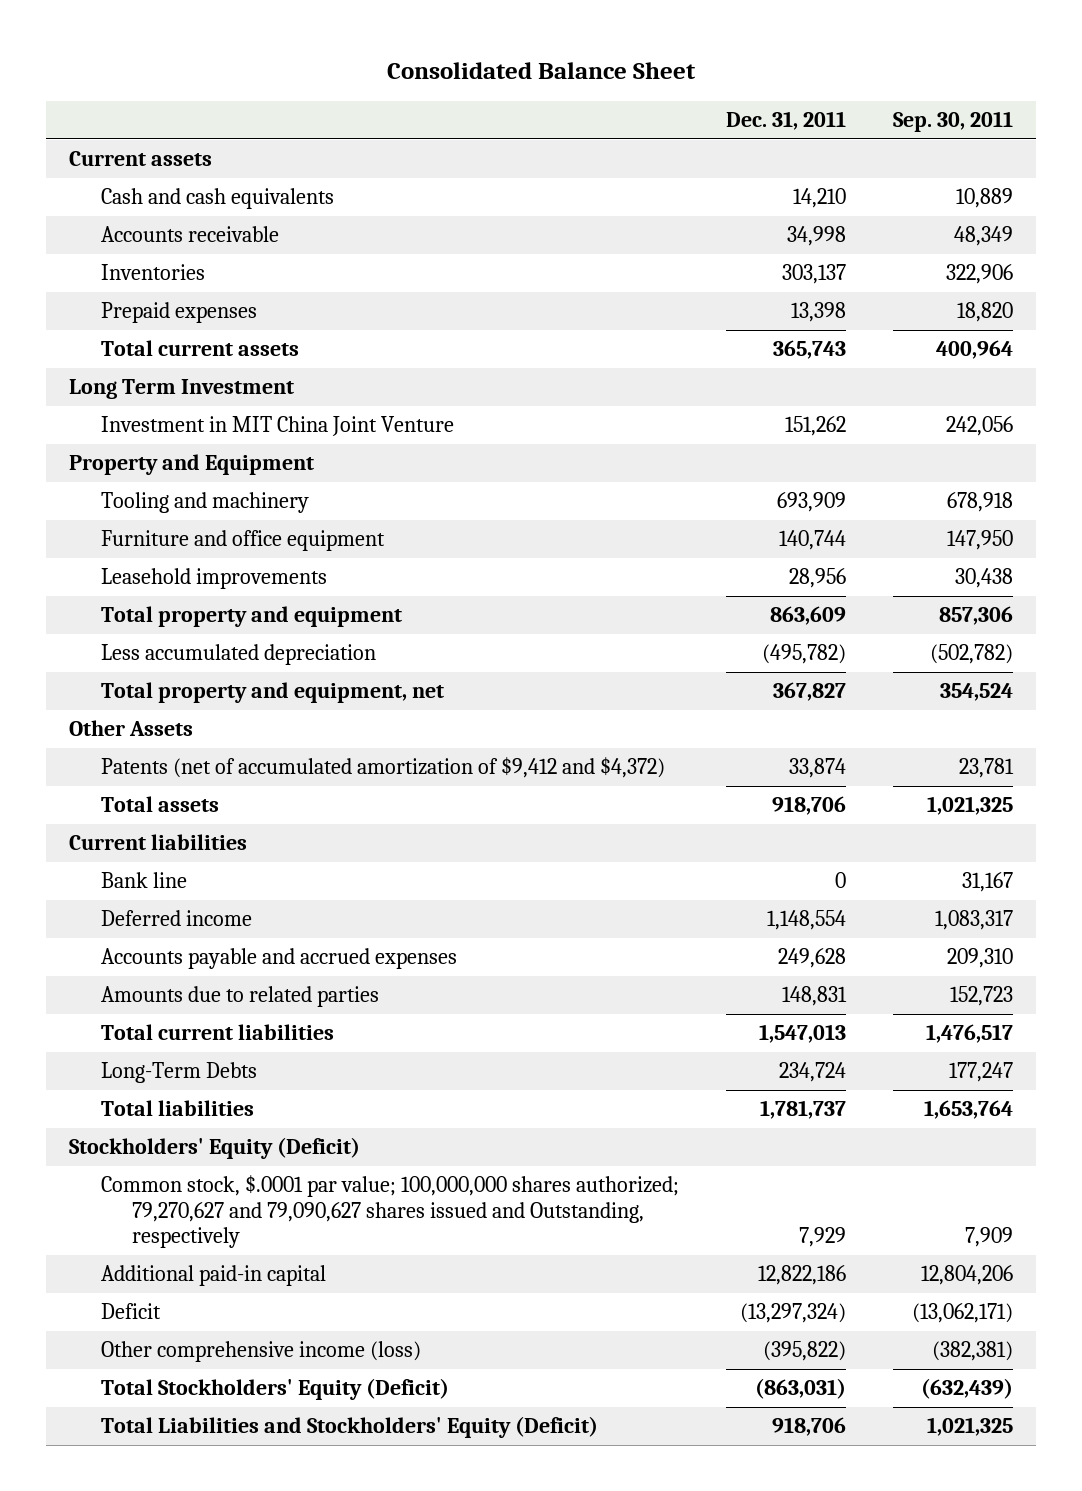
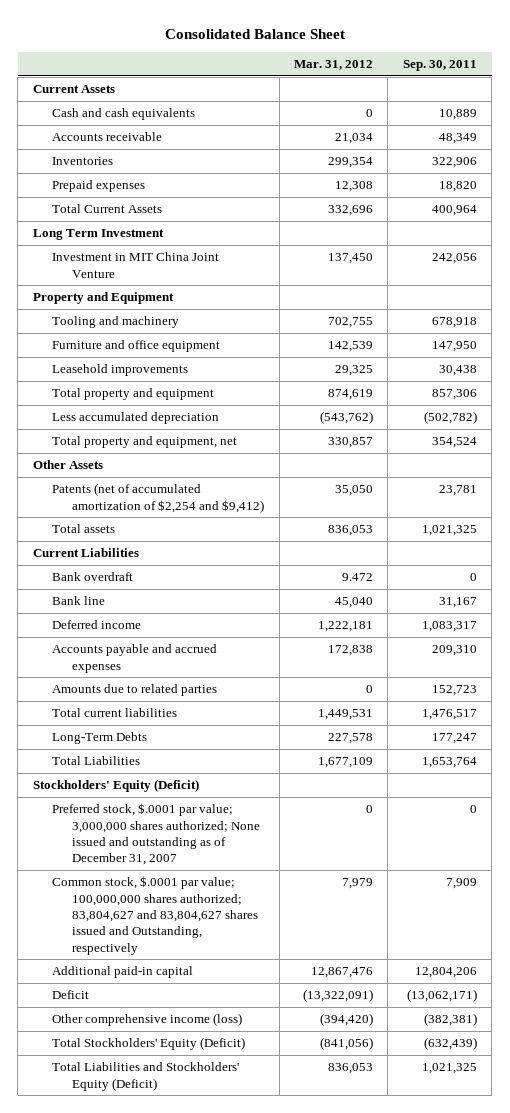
[725,111,846,131] Dec. 31, 2011 -> none
none -> [293,60,373,71] Mar. 31, 2012
[69,151,213,167] Current assets -> [32,85,115,94] Current Assets
[100,340,299,357] Total current assets -> [52,204,163,214] Total Current Assets
[100,757,665,779] Patents (net of accumulated amortization of $9,412 and $4,372) -> [52,483,265,513] Patents (net of accumulated amortization of $2,254 and $9,412)
[69,834,248,851] Current liabilities -> [32,548,139,558] Current Liabilities
none -> [52,572,134,582] Bank overdraft
[100,1100,254,1117] Total liabilities -> [52,756,141,766] Total Liabilities
none -> [52,803,261,866] Preferred stock, $.0001 par value; 3,000,000 shares authorized; None issued and outstanding as of December 31, 2007
[100,1175,679,1249] Common stock, $.0001 par value; 100,000,000 shares authorized; 79,270,627 and 79,090,627 shares issued and Outstanding, respectively -> [52,876,259,955] Common stock, $.0001 par value; 100,000,000 shares authorized; 83,804,627 and 83,804,627 shares issued and Outstanding, respectively

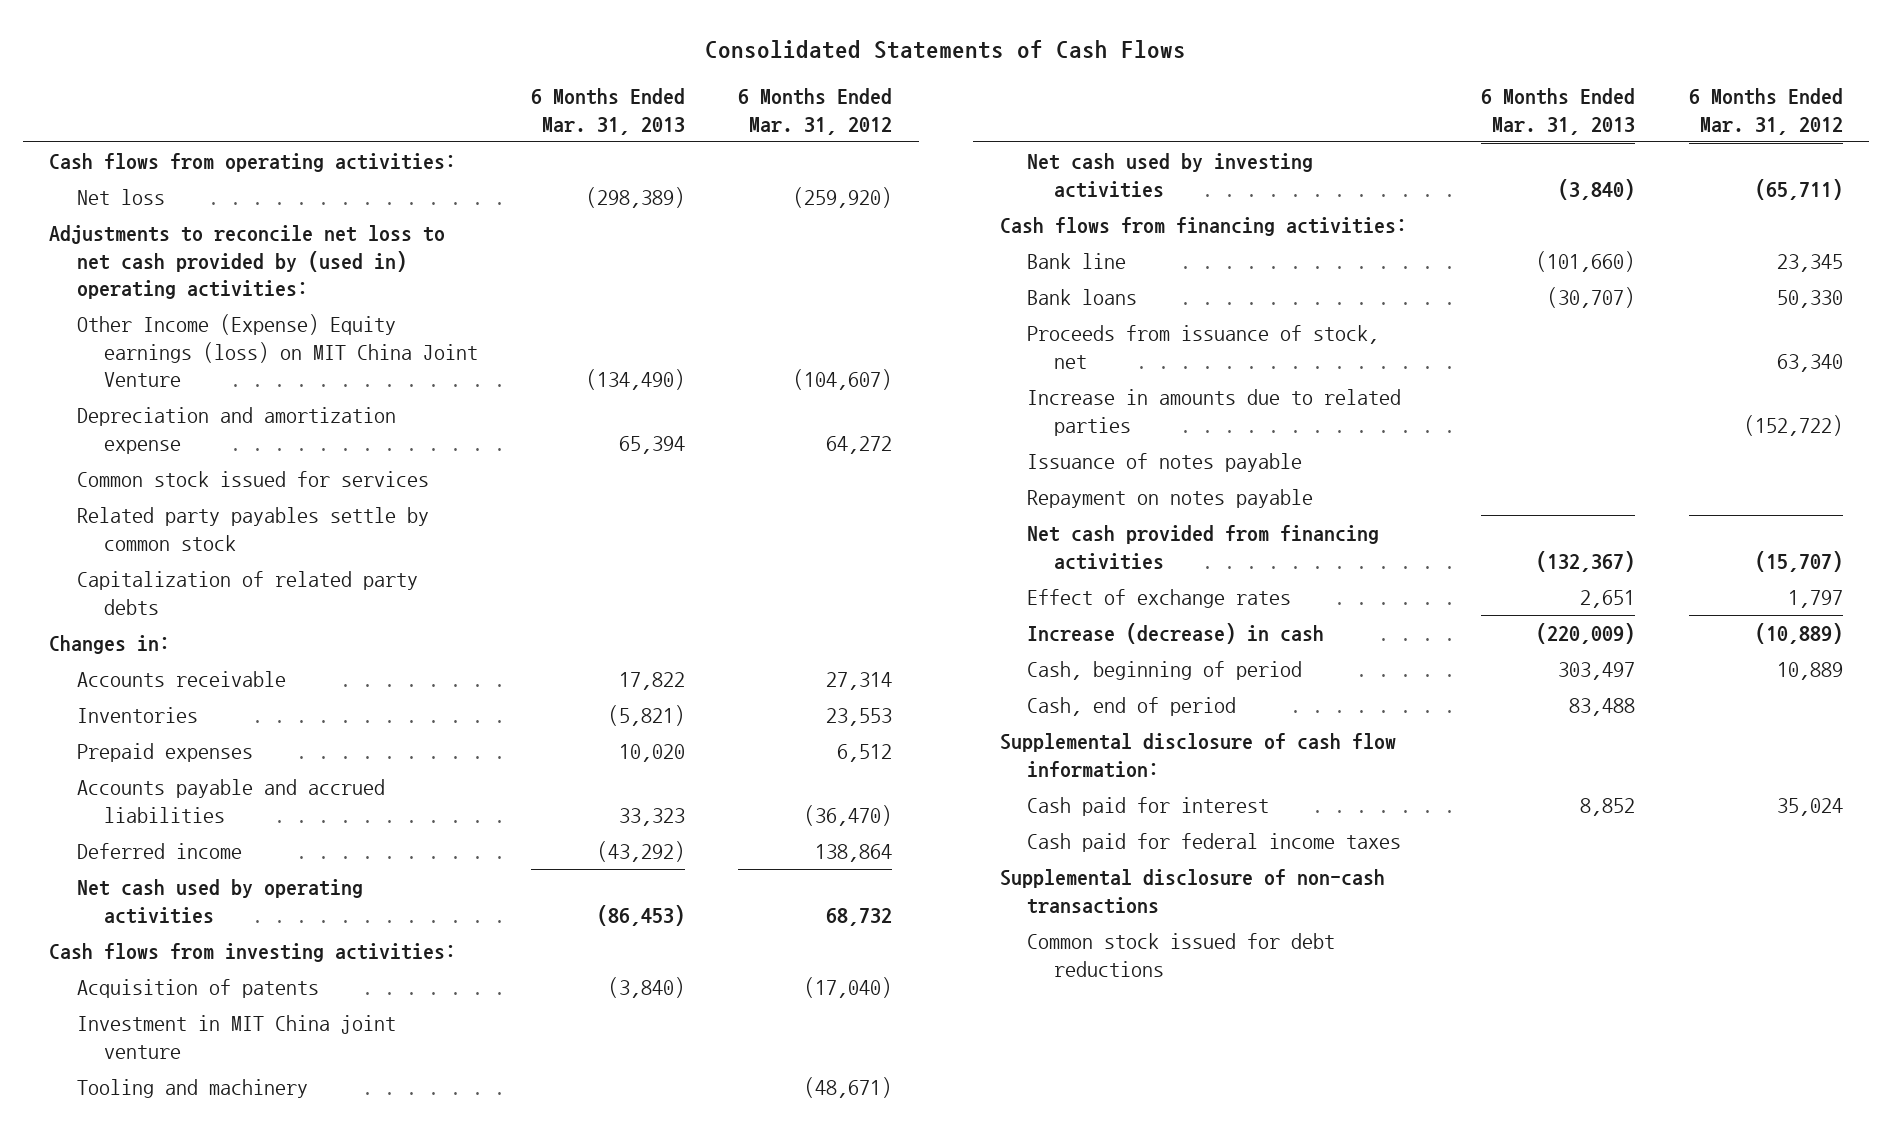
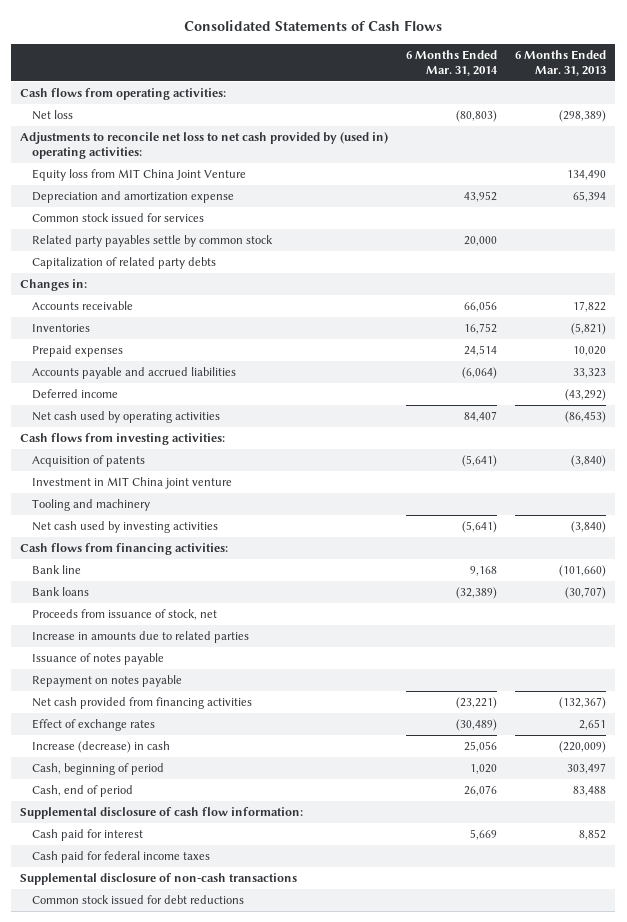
[738,88,893,135] 6 Months Ended Mar. 31, 2012 -> none
none -> [406,49,499,76] 6 Months Ended Mar. 31, 2014
[76,313,478,388] Other Income (Expense) Equity earnings (loss) on MIT China Joint Venture -> [31,169,246,182] Equity loss from MIT China Joint Venture
[586,369,686,391] (134,490) -> [567,170,607,181] 134,490

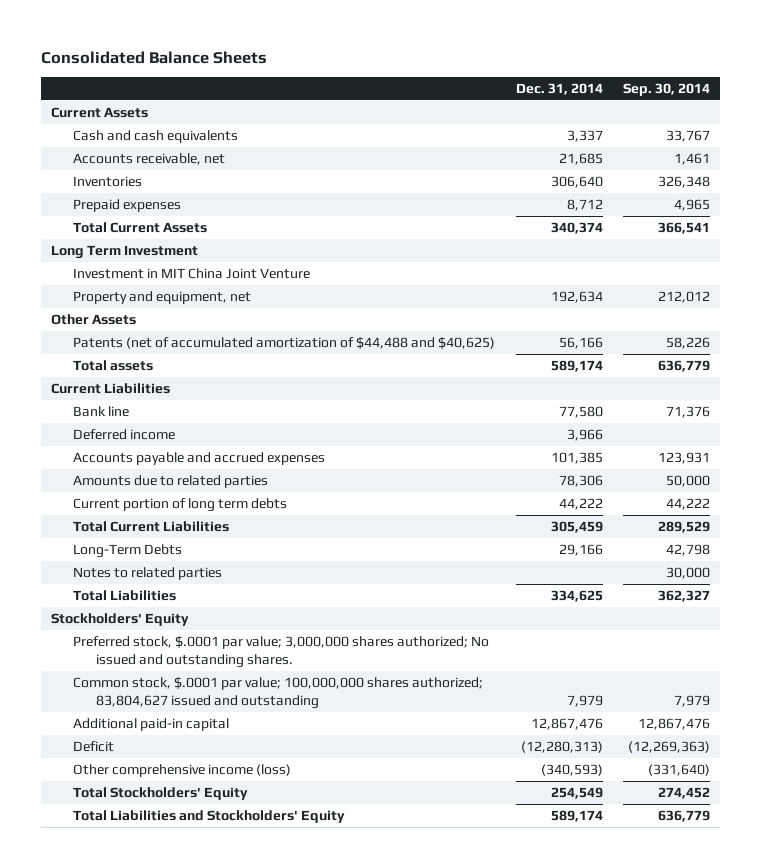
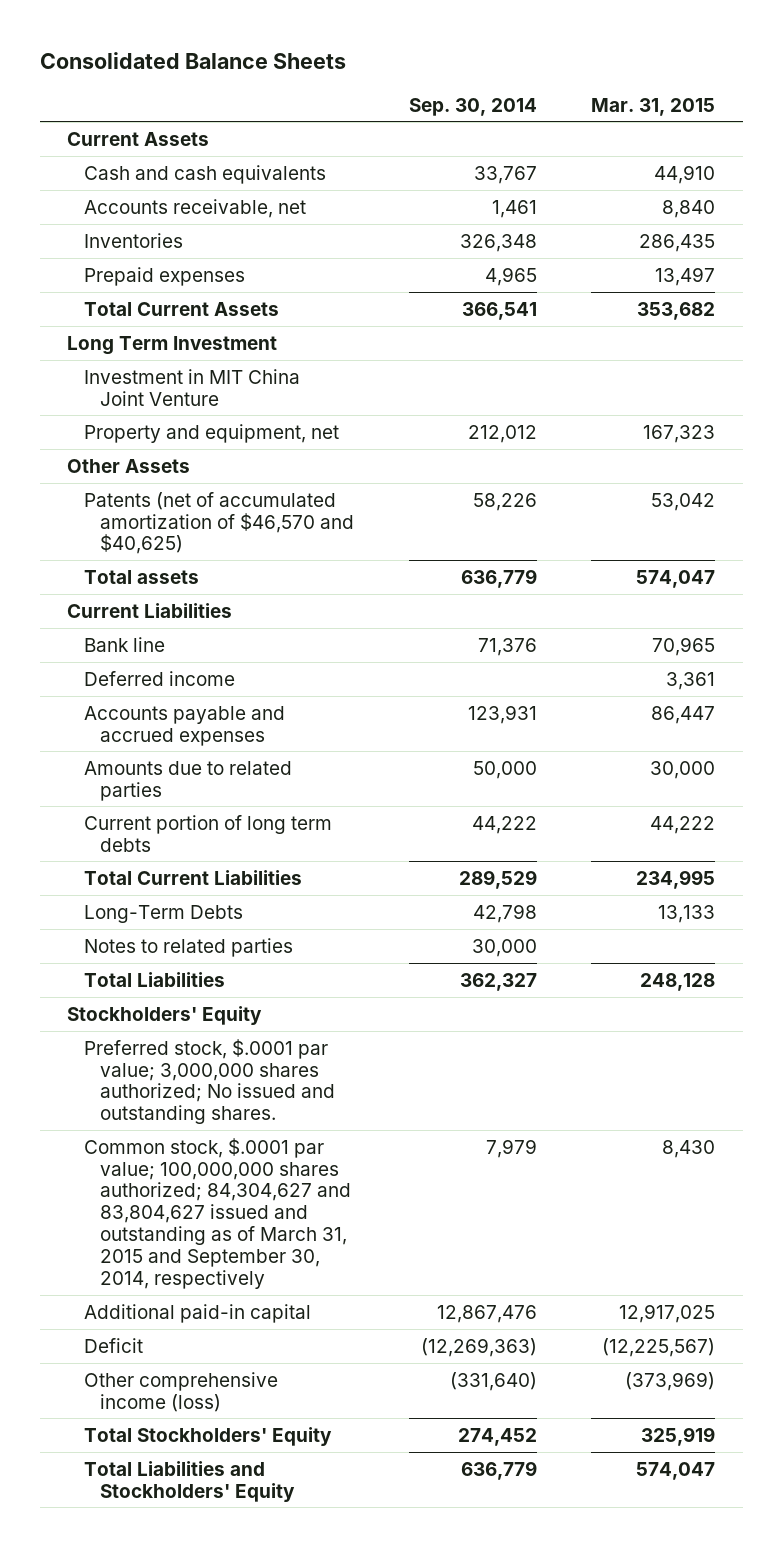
[515,83,603,96] Dec. 31, 2014 -> none
none -> [591,97,716,116] Mar. 31, 2015
[73,336,496,349] Patents (net of accumulated amortization of $44,488 and $40,625) -> [83,491,354,555] Patents (net of accumulated amortization of $46,570 and $40,625)
[73,676,484,710] Common stock, $.0001 par value; 100,000,000 shares authorized; 83,804,627 issued and outstanding -> [83,1137,351,1289] Common stock, $.0001 par value; 100,000,000 shares authorized; 84,304,627 and 83,804,627 issued and outstanding as of March 31, 2015 and September 30, 2014, respectively

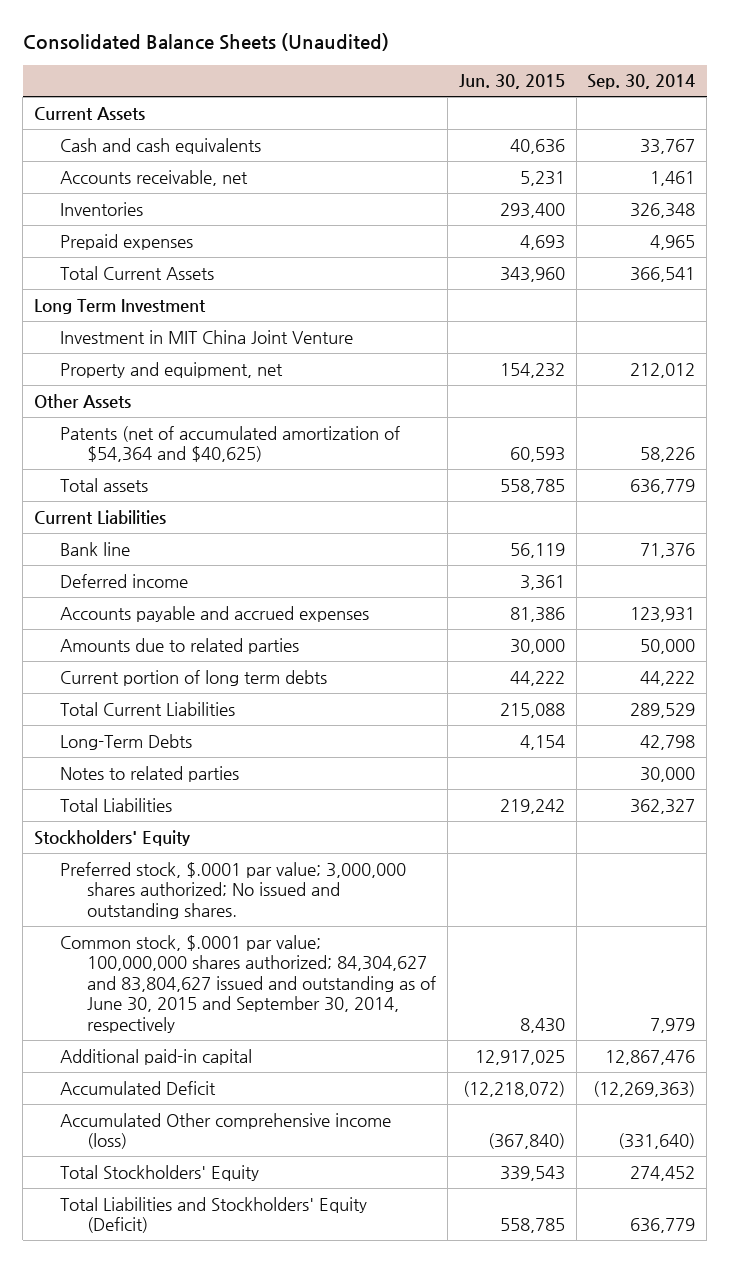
[39,52,346,70] Consolidated Balance Sheets -> [22,33,389,52] Consolidated Balance Sheets (Unaudited)
[591,97,716,116] Mar. 31, 2015 -> none
none -> [458,74,565,90] Jun. 30, 2015
[83,491,354,555] Patents (net of accumulated amortization of $46,570 and $40,625) -> [60,425,401,463] Patents (net of accumulated amortization of $54,364 and $40,625)
[83,1137,351,1289] Common stock, $.0001 par value; 100,000,000 shares authorized; 84,304,627 and 83,804,627 issued and outstanding as of March 31, 2015 and September 30, 2014, respectively -> [60,934,436,1033] Common stock, $.0001 par value; 100,000,000 shares authorized; 84,304,627 and 83,804,627 issued and outstanding as of June 30, 2015 and September 30, 2014, respectively
[83,1337,143,1353] Deficit -> [60,1080,217,1095] Accumulated Deficit
[83,1371,278,1412] Other comprehensive income (loss) -> [60,1112,392,1150] Accumulated Other comprehensive income (loss)
[83,1460,295,1502] Total Liabilities and Stockholders' Equity -> [60,1196,368,1234] Total Liabilities and Stockholders' Equity (Deficit)

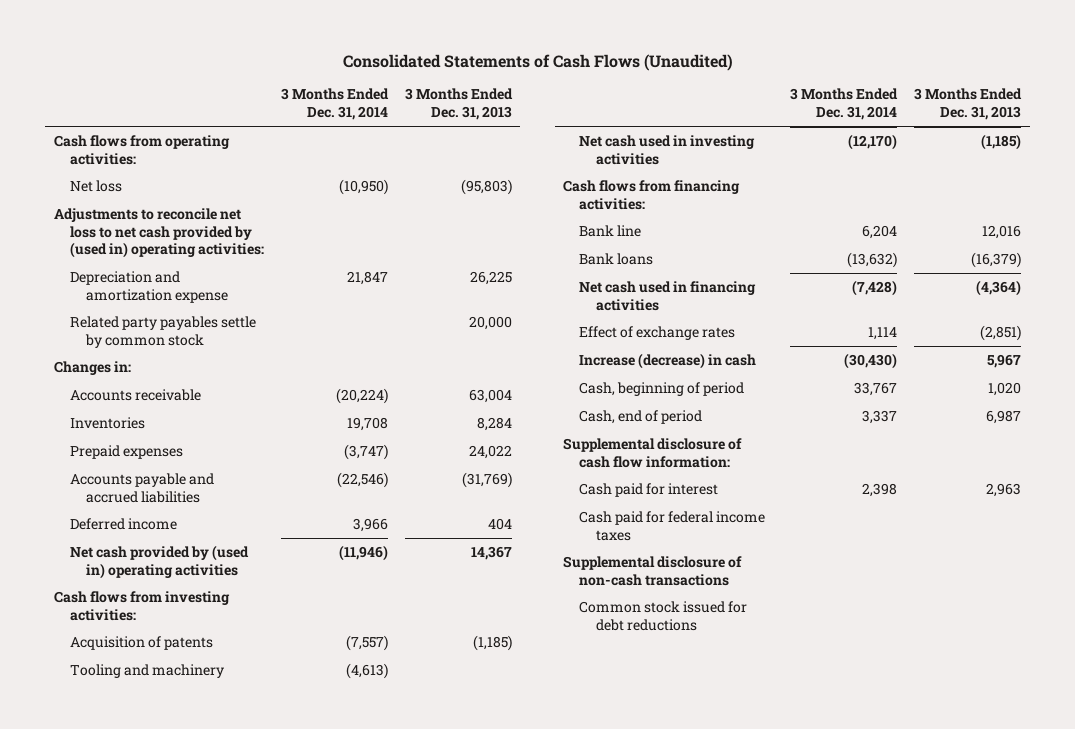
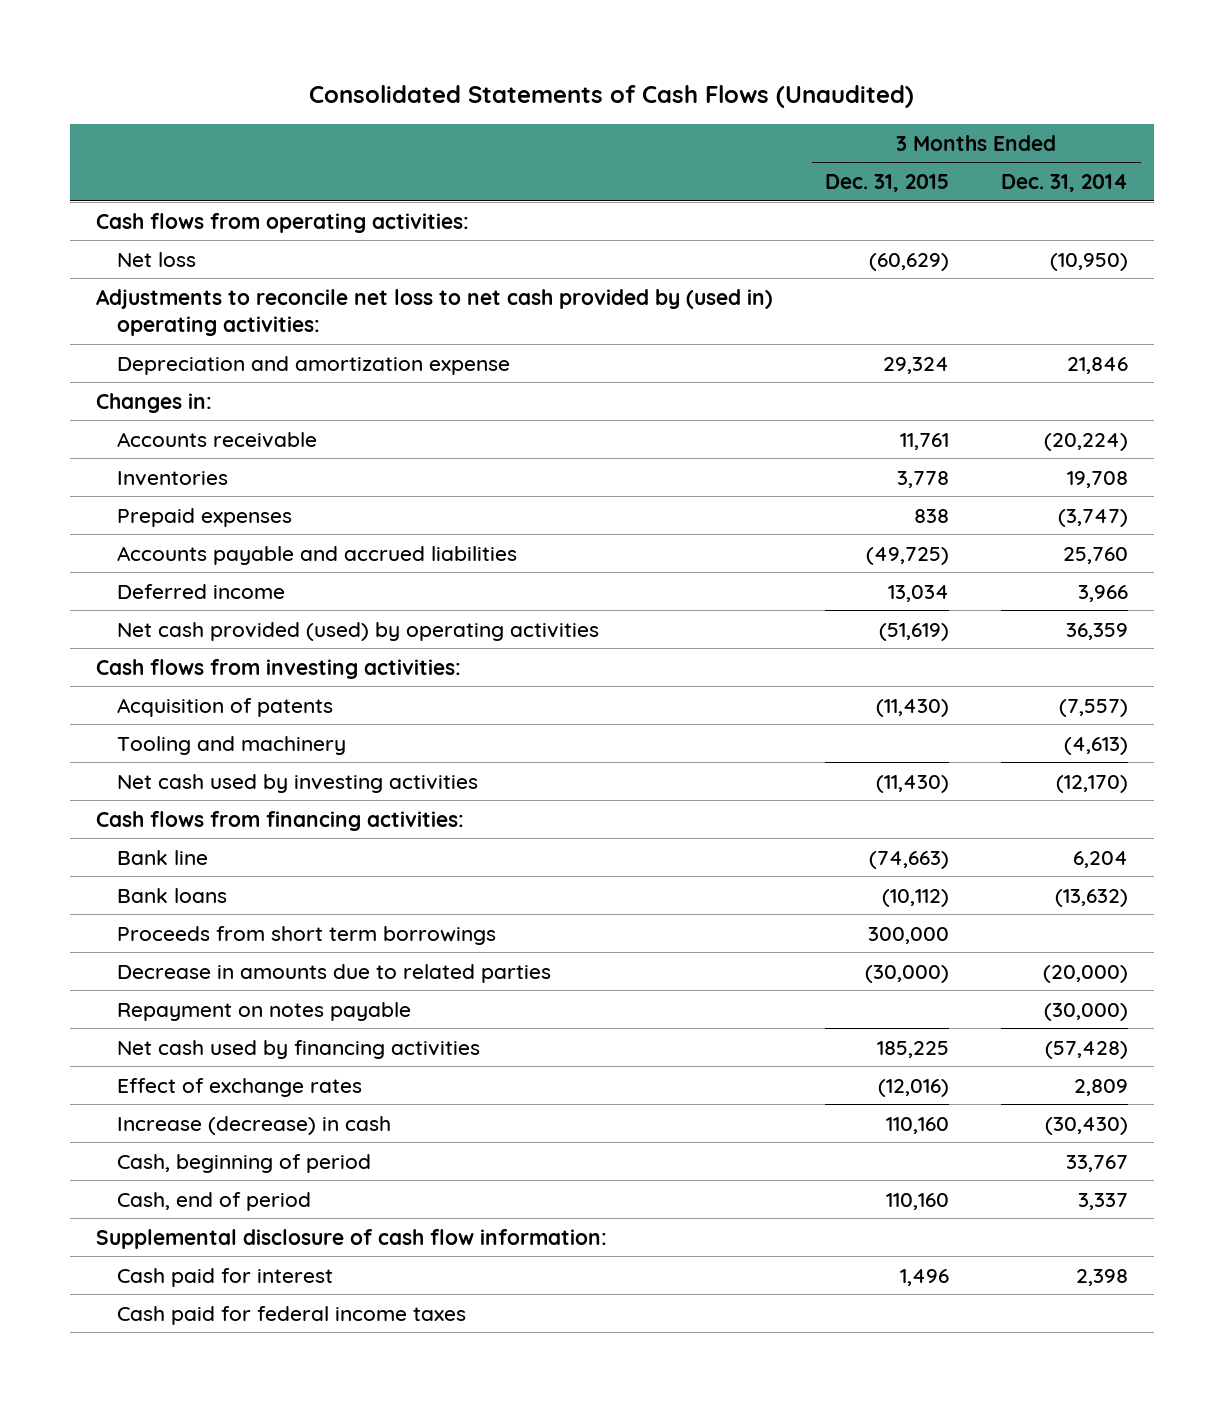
[404,88,513,121] 3 Months Ended Dec. 31, 2013 -> none
none -> [824,174,949,193] Dec. 31, 2015
[69,315,256,348] Related party payables settle by common stock -> none
[346,270,388,285] 21,847 -> [1066,356,1128,374] 21,846
[336,471,388,488] (22,546) -> [1062,546,1128,564] 25,760
[69,544,249,579] Net cash provided by (used in) operating activities -> [116,621,599,641] Net cash provided (used) by operating activities
[338,544,388,561] (11,946) -> [1065,622,1128,640] 36,359
[579,134,756,165] Net cash used in investing activities -> [116,773,478,793] Net cash used by investing activities
none -> [116,925,496,945] Proceeds from short term borrowings
none -> [116,963,551,983] Decrease in amounts due to related parties
none -> [116,1001,411,1021] Repayment on notes payable
[579,280,757,311] Net cash used in financing activities -> [116,1039,480,1059] Net cash used by financing activities
[852,279,898,296] (7,428) -> [1044,1040,1128,1059] (57,428)
[868,326,898,340] 1,114 -> [1073,1078,1128,1096] 2,809
[563,555,743,586] Supplemental disclosure of non-cash transactions -> none
[579,600,748,631] Common stock issued for debt reductions -> none

